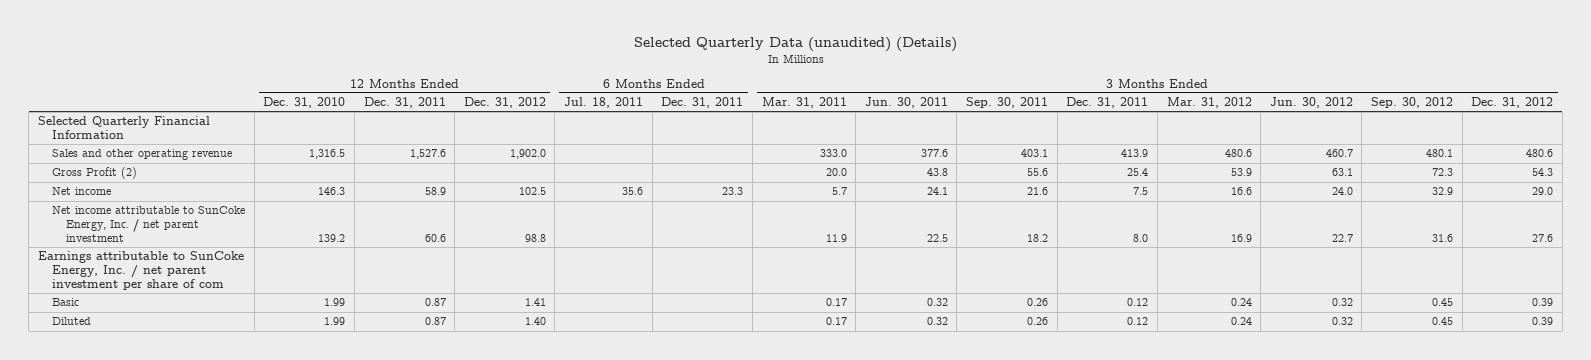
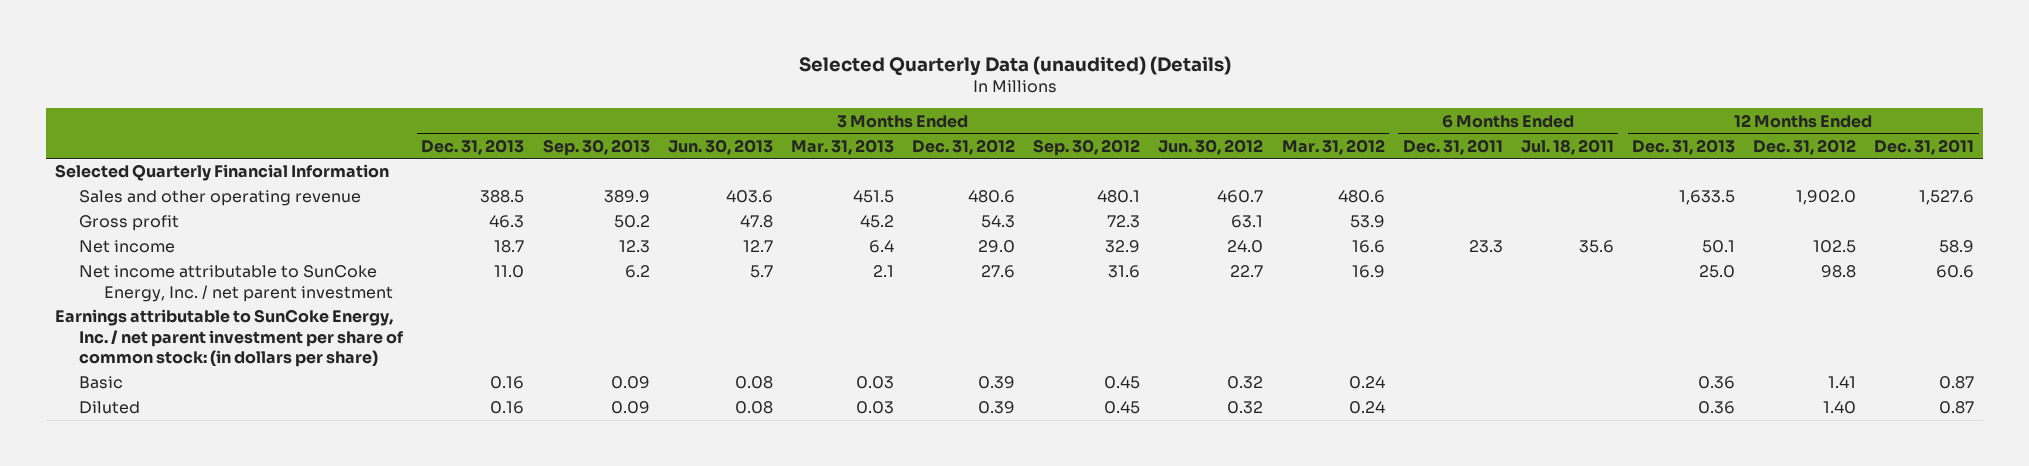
[263,97,346,109] Dec. 31, 2010 -> none
[761,97,847,109] Mar. 31, 2011 -> none
[864,97,948,109] Jun. 30, 2011 -> none
[966,97,1049,109] Sep. 30, 2011 -> none
[1066,97,1149,109] Dec. 31, 2011 -> none
none -> [421,138,525,155] Dec. 31, 2013
none -> [542,138,650,156] Sep. 30, 2013
none -> [667,138,773,155] Jun. 30, 2013
none -> [790,138,894,155] Mar. 31, 2013
none -> [1632,138,1736,155] Dec. 31, 2013
[52,167,138,180] Gross Profit (2) -> [79,215,180,232] Gross profit
[38,251,245,291] Earnings attributable to SunCoke Energy, Inc. / net parent investment per share of com -> [54,309,405,368] Earnings attributable to SunCoke Energy, Inc. / net parent investment per share of common stock: (in dollars per share)

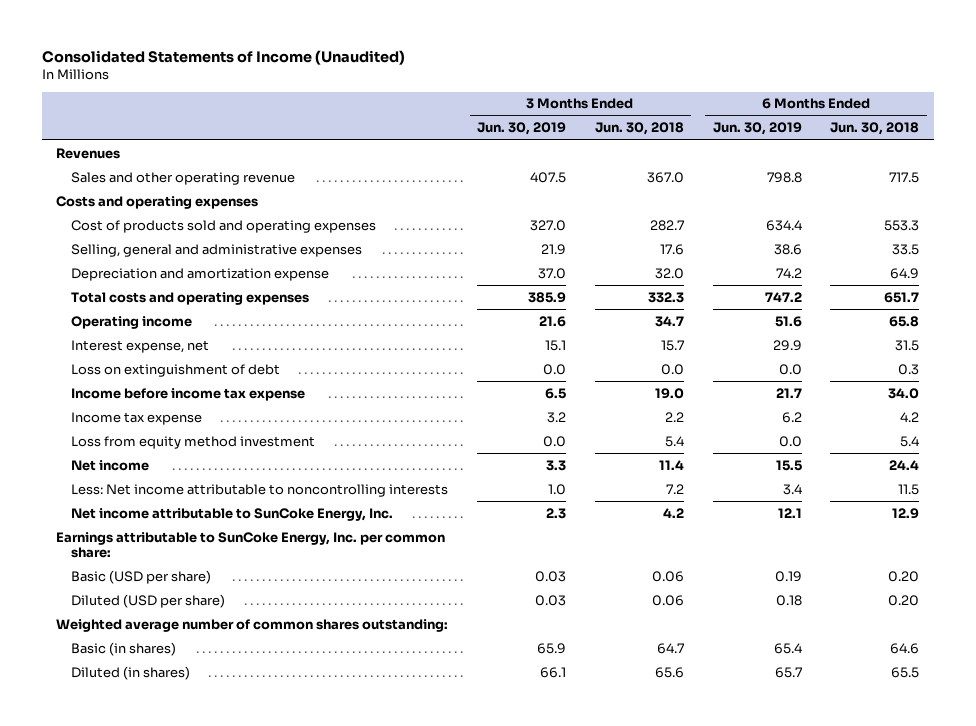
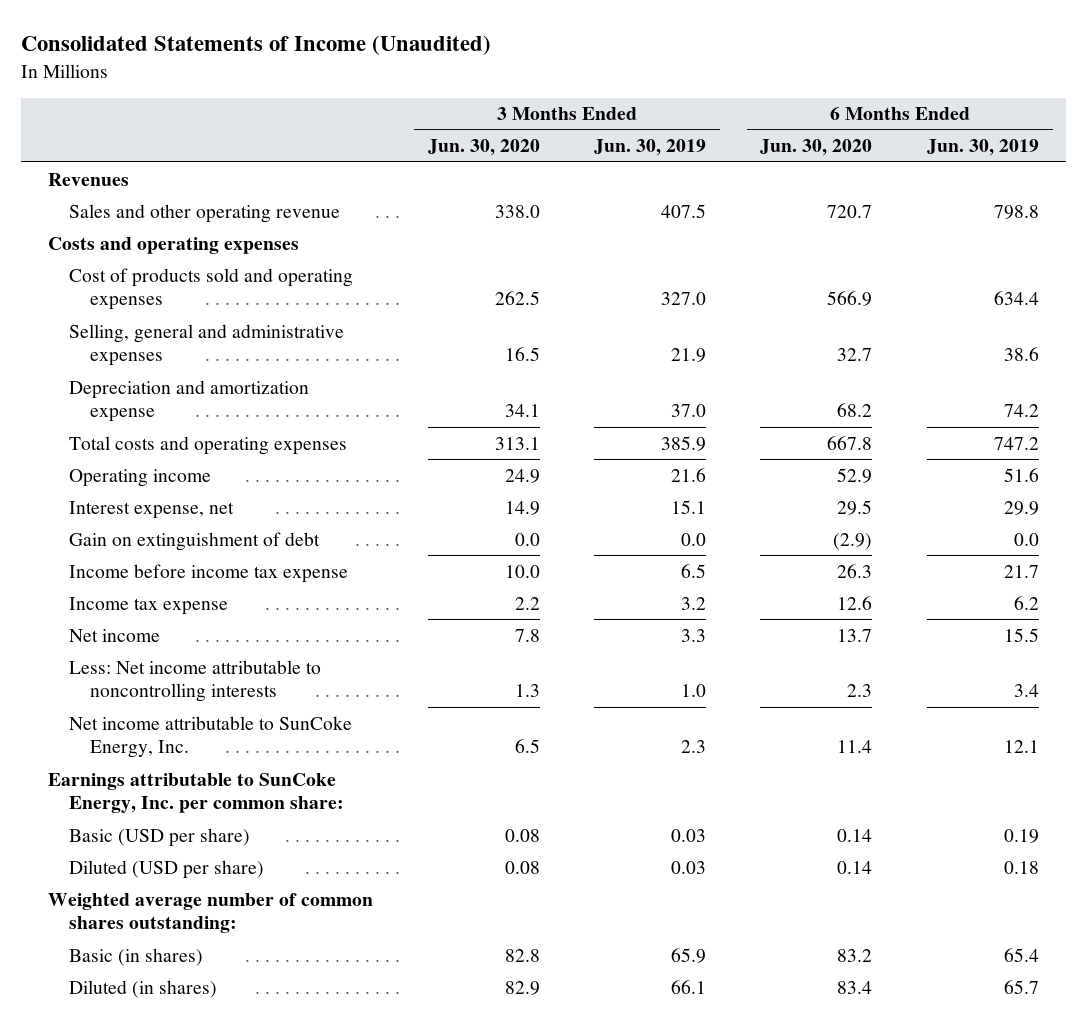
[594,122,684,136] Jun. 30, 2018 -> none
[830,122,920,136] Jun. 30, 2018 -> none
none -> [427,139,540,157] Jun. 30, 2020
none -> [760,139,873,157] Jun. 30, 2020
[70,363,280,377] Loss on extinguishment of debt -> [69,531,321,551] Gain on extinguishment of debt
[70,435,315,449] Loss from equity method investment -> none

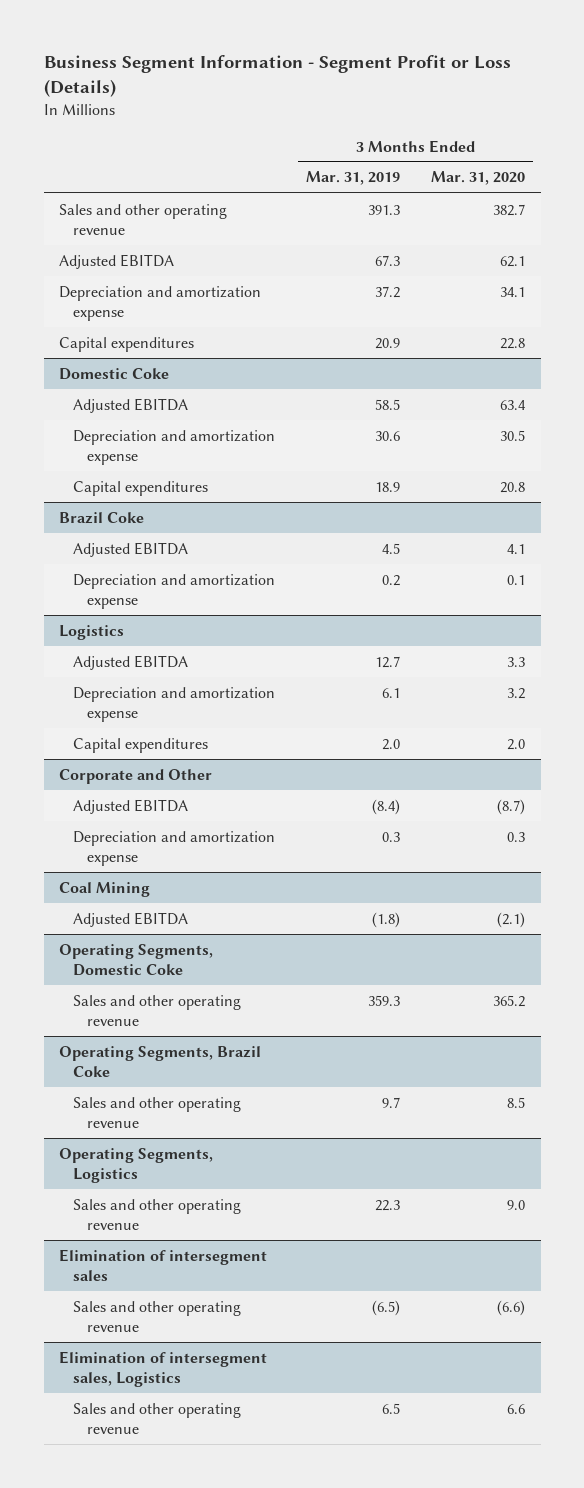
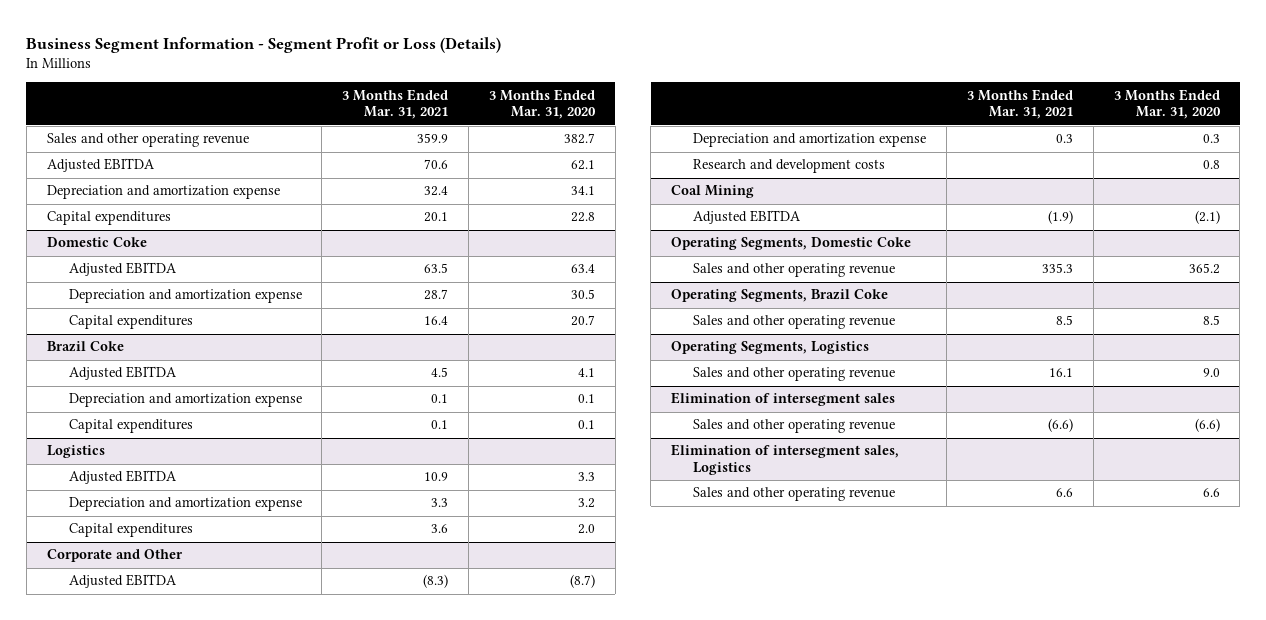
[305,171,400,186] Mar. 31, 2019 -> none
none -> [342,88,449,120] 3 Months Ended Mar. 31, 2021
[500,481,526,493] 20.8 -> [570,315,595,327] 20.7
none -> [68,419,193,434] Capital expenditures
none -> [693,159,886,174] Research and development costs

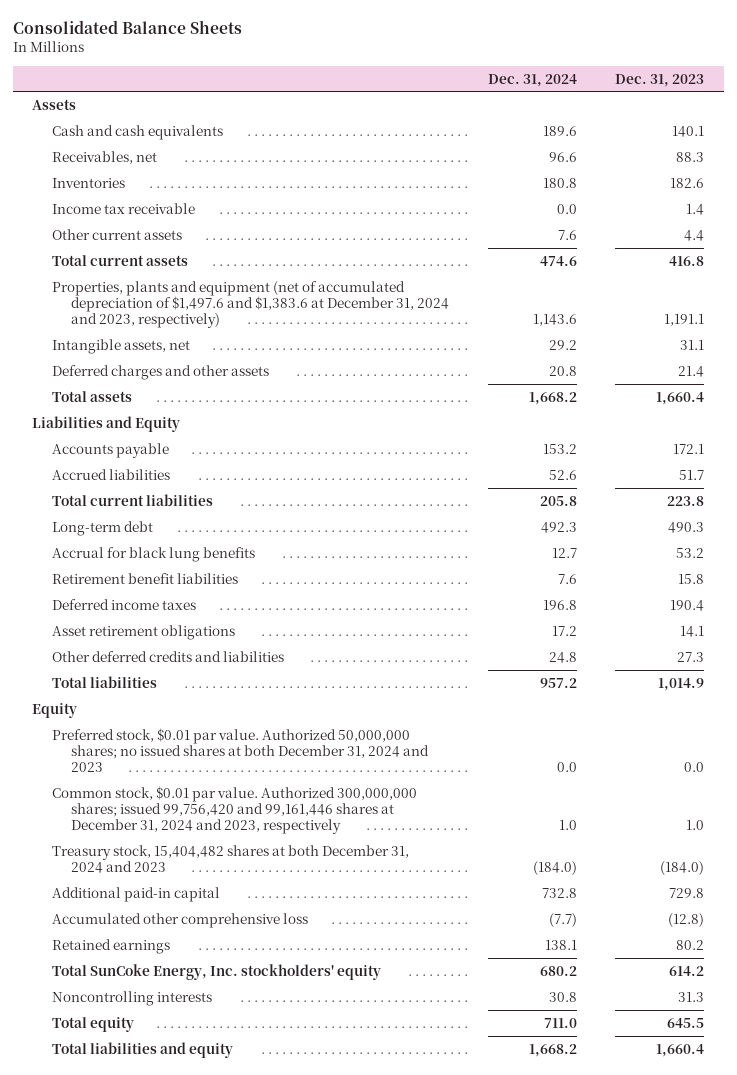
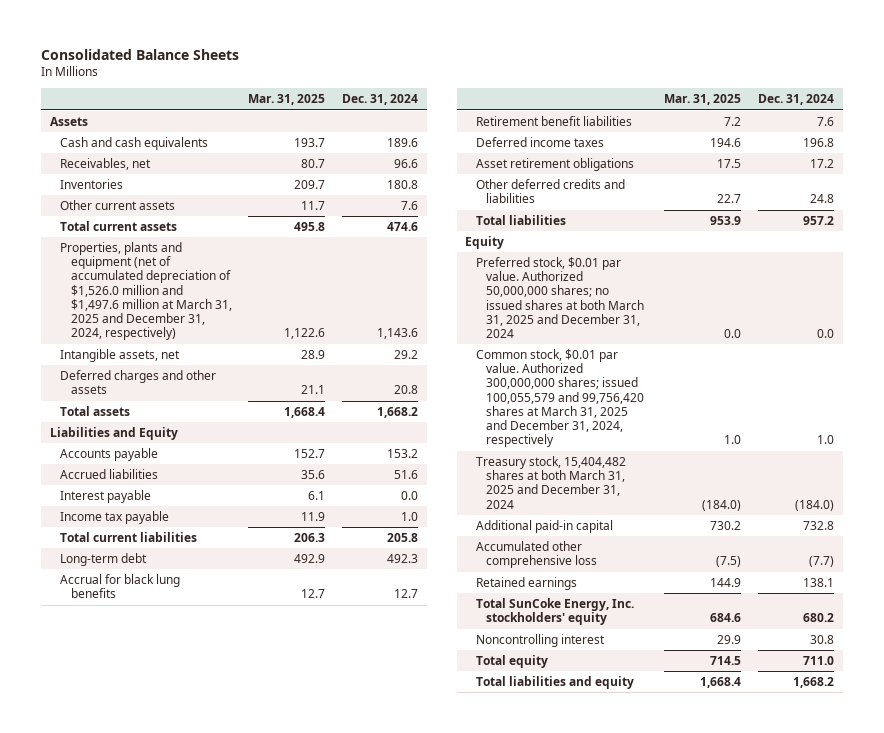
[615,73,705,87] Dec. 31, 2023 -> none
none -> [248,94,326,106] Mar. 31, 2025
[51,202,195,214] Income tax receivable -> none
[51,280,449,329] Properties, plants and equipment (net of accumulated depreciation of $1,497.6 and $1,383.6 at December 31, 2024 and 2023, respectively) -> [60,242,232,341] Properties, plants and equipment (net of accumulated depreciation of $1,526.0 million and $1,497.6 million at March 31, 2025 and December 31, 2024, respectively)
[548,469,577,480] 52.6 -> [394,470,419,480] 51.6
none -> [60,490,152,504] Interest payable
none -> [60,511,170,525] Income tax payable
[51,727,429,773] Preferred stock, $0.01 par value. Authorized 50,000,000 shares; no issued shares at both December 31, 2024 and 2023 -> [475,257,645,339] Preferred stock, $0.01 par value. Authorized 50,000,000 shares; no issued shares at both March 31, 2025 and December 31, 2024
[51,785,417,835] Common stock, $0.01 par value. Authorized 300,000,000 shares; issued 99,756,420 and 99,161,446 shares at December 31, 2024 and 2023, respectively -> [475,349,645,448] Common stock, $0.01 par value. Authorized 300,000,000 shares; issued 100,055,579 and 99,756,420 shares at March 31, 2025 and December 31, 2024, respectively
[51,844,409,873] Treasury stock, 15,404,482 shares at both December 31, 2024 and 2023 -> [475,456,626,509] Treasury stock, 15,404,482 shares at both March 31, 2025 and December 31, 2024
[51,990,212,1006] Noncontrolling interests -> [475,634,605,648] Noncontrolling interest

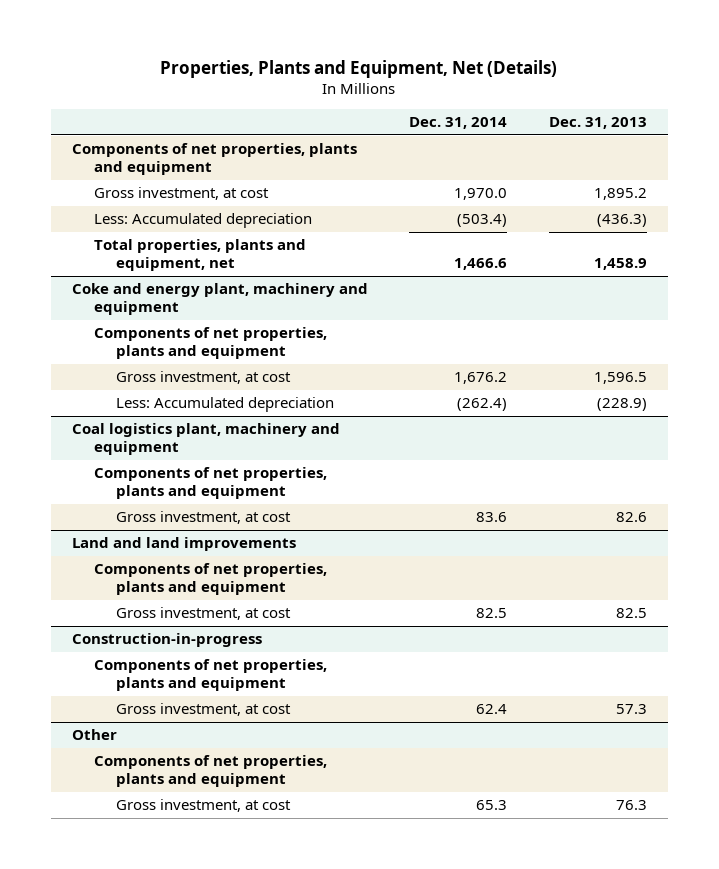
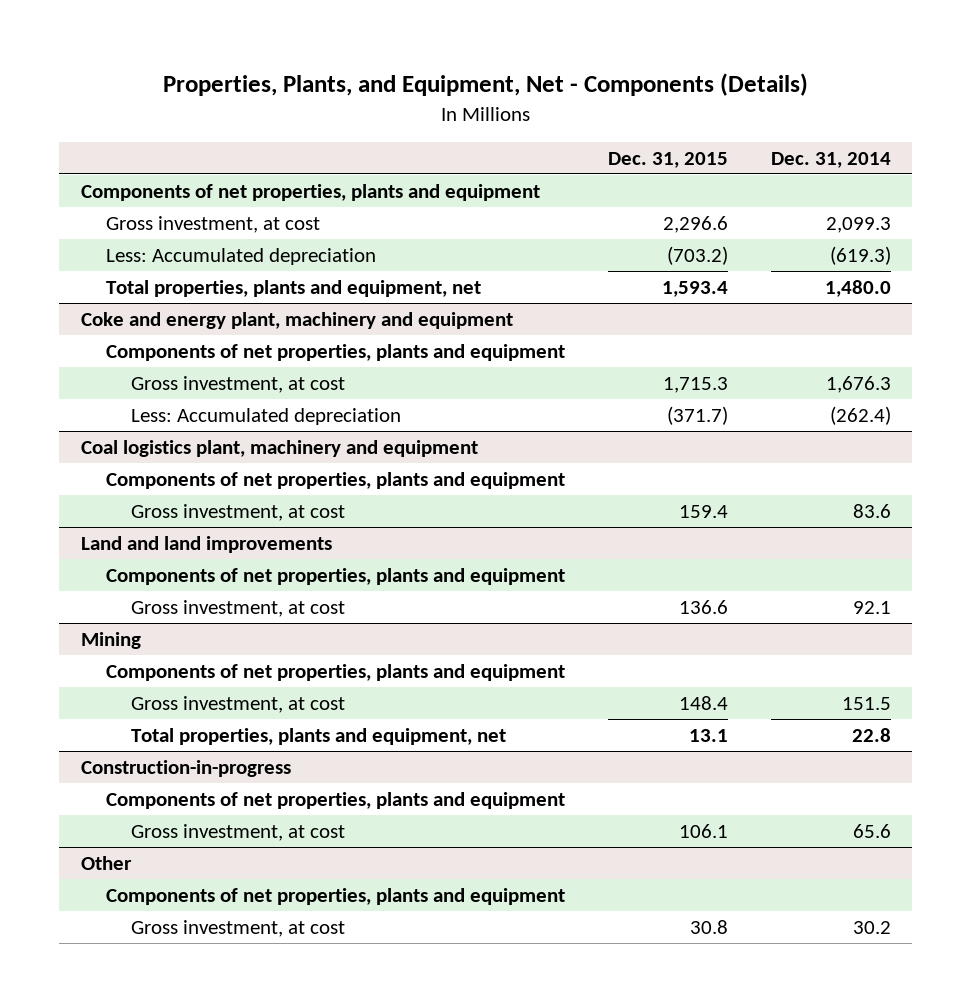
[160,59,558,78] Properties, Plants and Equipment, Net (Details) -> [162,73,808,97] Properties, Plants, and Equipment, Net - Components (Details)
[549,117,648,130] Dec. 31, 2013 -> none
none -> [607,151,728,168] Dec. 31, 2015
[454,188,508,201] 1,970.0 -> [825,216,891,233] 2,099.3
[457,214,508,228] (503.4) -> [829,245,891,265] (619.3)
[454,258,508,271] 1,466.6 -> [824,279,891,297] 1,480.0
[454,372,508,385] 1,676.2 -> [825,375,891,393] 1,676.3
[476,608,508,619] 82.5 -> [852,600,891,614] 92.1
none -> [80,631,141,649] Mining
none -> [105,663,565,681] Components of net properties, plants and equipment
none -> [130,695,345,713] Gross investment, at cost
none -> [130,727,506,745] Total properties, plants and equipment, net
[476,704,508,715] 62.4 -> [852,823,891,838] 65.6
[476,800,508,811] 65.3 -> [852,920,891,934] 30.2

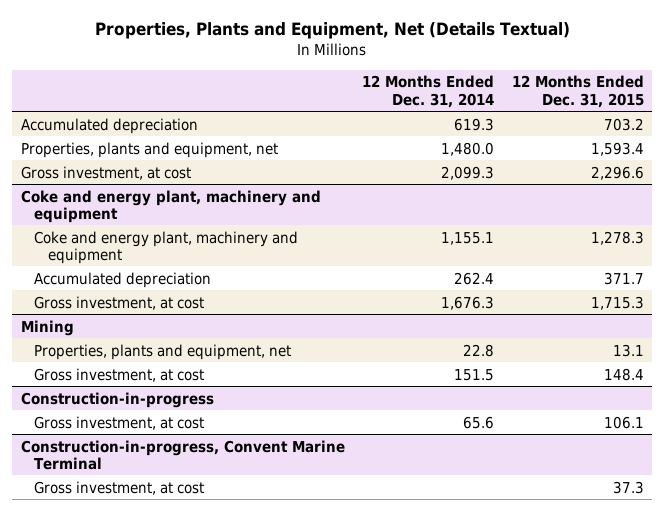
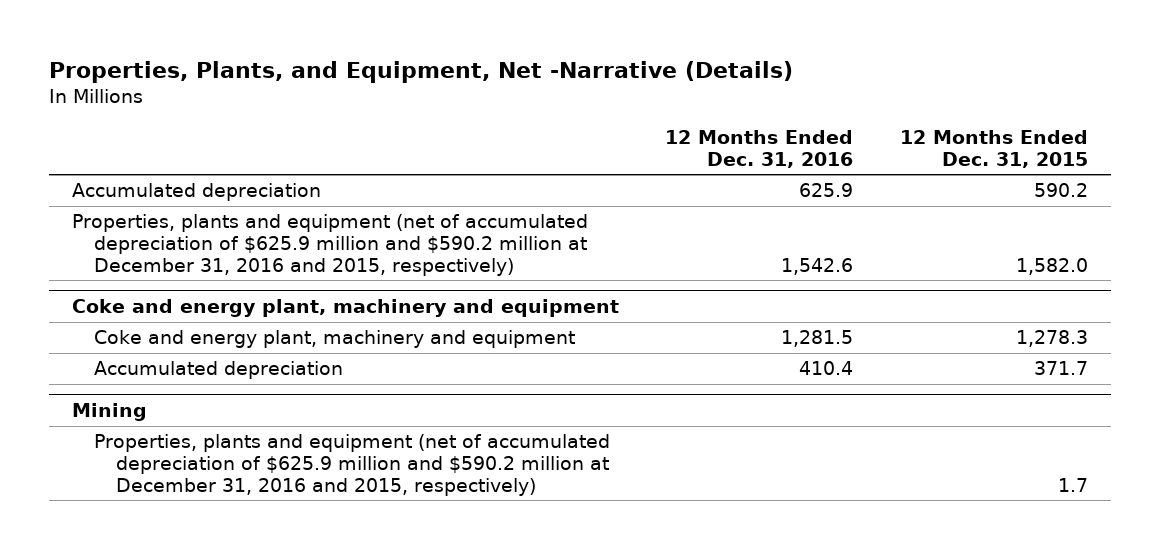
[95,22,571,40] Properties, Plants and Equipment, Net (Details Textual) -> [48,60,793,83] Properties, Plants, and Equipment, Net -Narrative (Details)
[362,75,495,108] 12 Months Ended Dec. 31, 2014 -> none
none -> [665,130,854,168] 12 Months Ended Dec. 31, 2016
[20,165,191,180] Gross investment, at cost -> none
[603,117,644,131] 703.2 -> [1033,183,1088,198] 590.2
[20,141,278,158] Properties, plants and equipment, net -> [72,214,589,276] Properties, plants and equipment (net of accumulated depreciation of $625.9 million and $590.2 million at December 31, 2016 and 2015, respectively)
[590,141,644,156] 1,593.4 -> [1015,257,1088,275] 1,582.0
[34,295,205,310] Gross investment, at cost -> none
[34,367,205,382] Gross investment, at cost -> none
[20,391,214,408] Construction-in-progress -> none
[34,415,205,430] Gross investment, at cost -> none
[20,439,345,470] Construction-in-progress, Convent Marine Terminal -> none
[34,480,205,495] Gross investment, at cost -> none
[34,343,292,360] Properties, plants and equipment, net -> [94,434,611,496] Properties, plants and equipment (net of accumulated depreciation of $625.9 million and $590.2 million at December 31, 2016 and 2015, respectively)
[612,343,644,357] 13.1 -> [1057,477,1088,492] 1.7

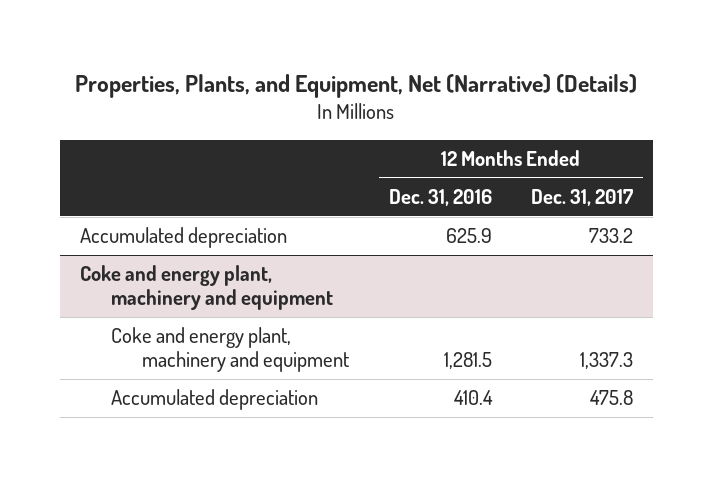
[48,60,793,83] Properties, Plants, and Equipment, Net -Narrative (Details) -> [75,73,638,98] Properties, Plants, and Equipment, Net (Narrative) (Details)
[899,130,1088,168] 12 Months Ended Dec. 31, 2015 -> none
none -> [531,189,634,207] Dec. 31, 2017
[72,214,589,276] Properties, plants and equipment (net of accumulated depreciation of $625.9 million and $590.2 million at December 31, 2016 and 2015, respectively) -> none
[72,403,148,422] Mining -> none
[94,434,611,496] Properties, plants and equipment (net of accumulated depreciation of $625.9 million and $590.2 million at December 31, 2016 and 2015, respectively) -> none

